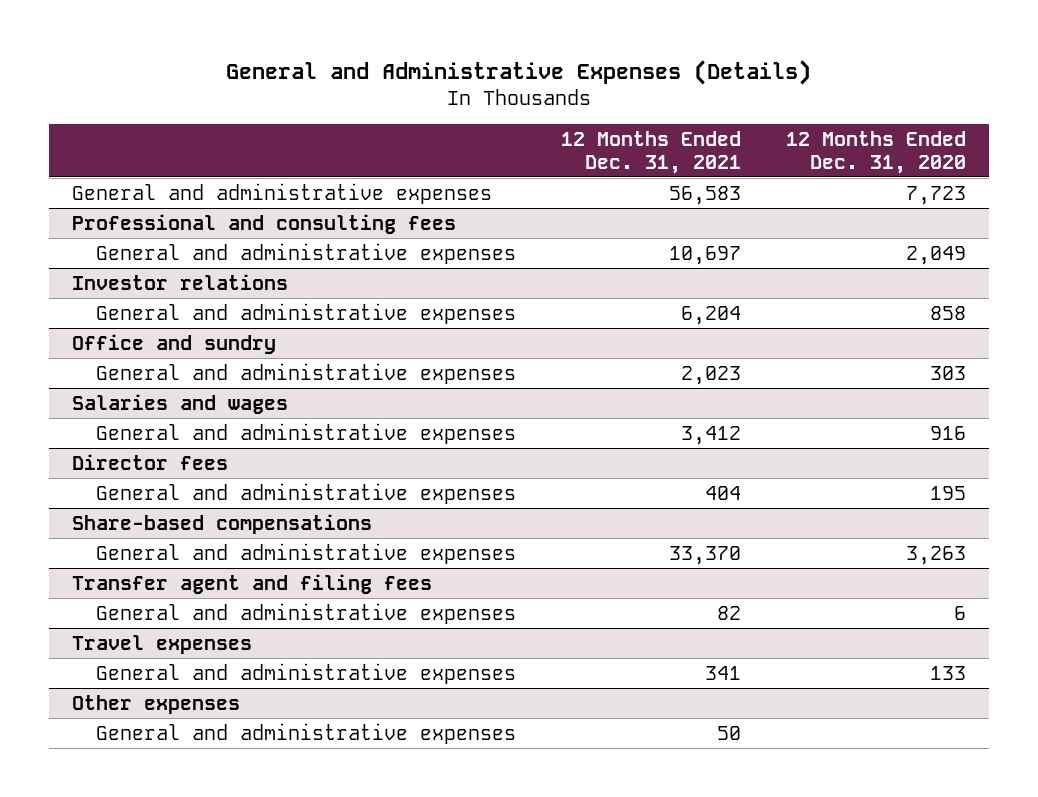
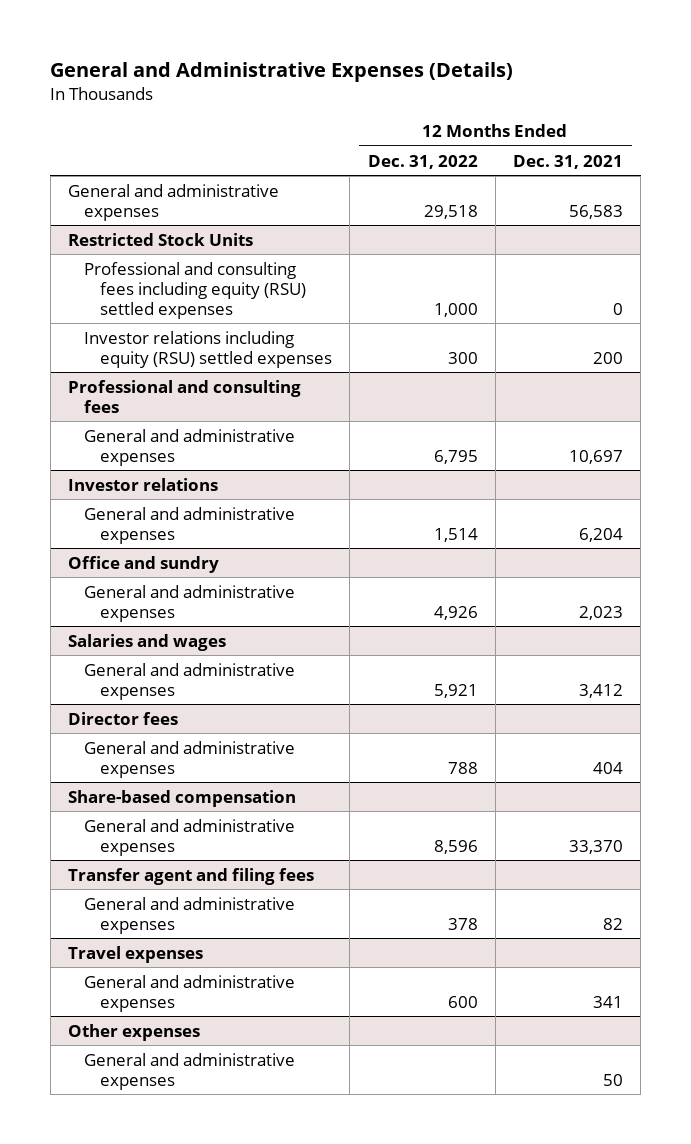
[786,130,967,174] 12 Months Ended Dec. 31, 2020 -> none
none -> [367,154,478,169] Dec. 31, 2022
none -> [67,232,253,246] Restricted Stock Units
none -> [83,261,306,319] Professional and consulting fees including equity (RSU) settled expenses
none -> [83,330,332,368] Investor relations including equity (RSU) settled expenses
[71,513,372,534] Share-based compensations -> [67,789,296,807] Share-based compensation

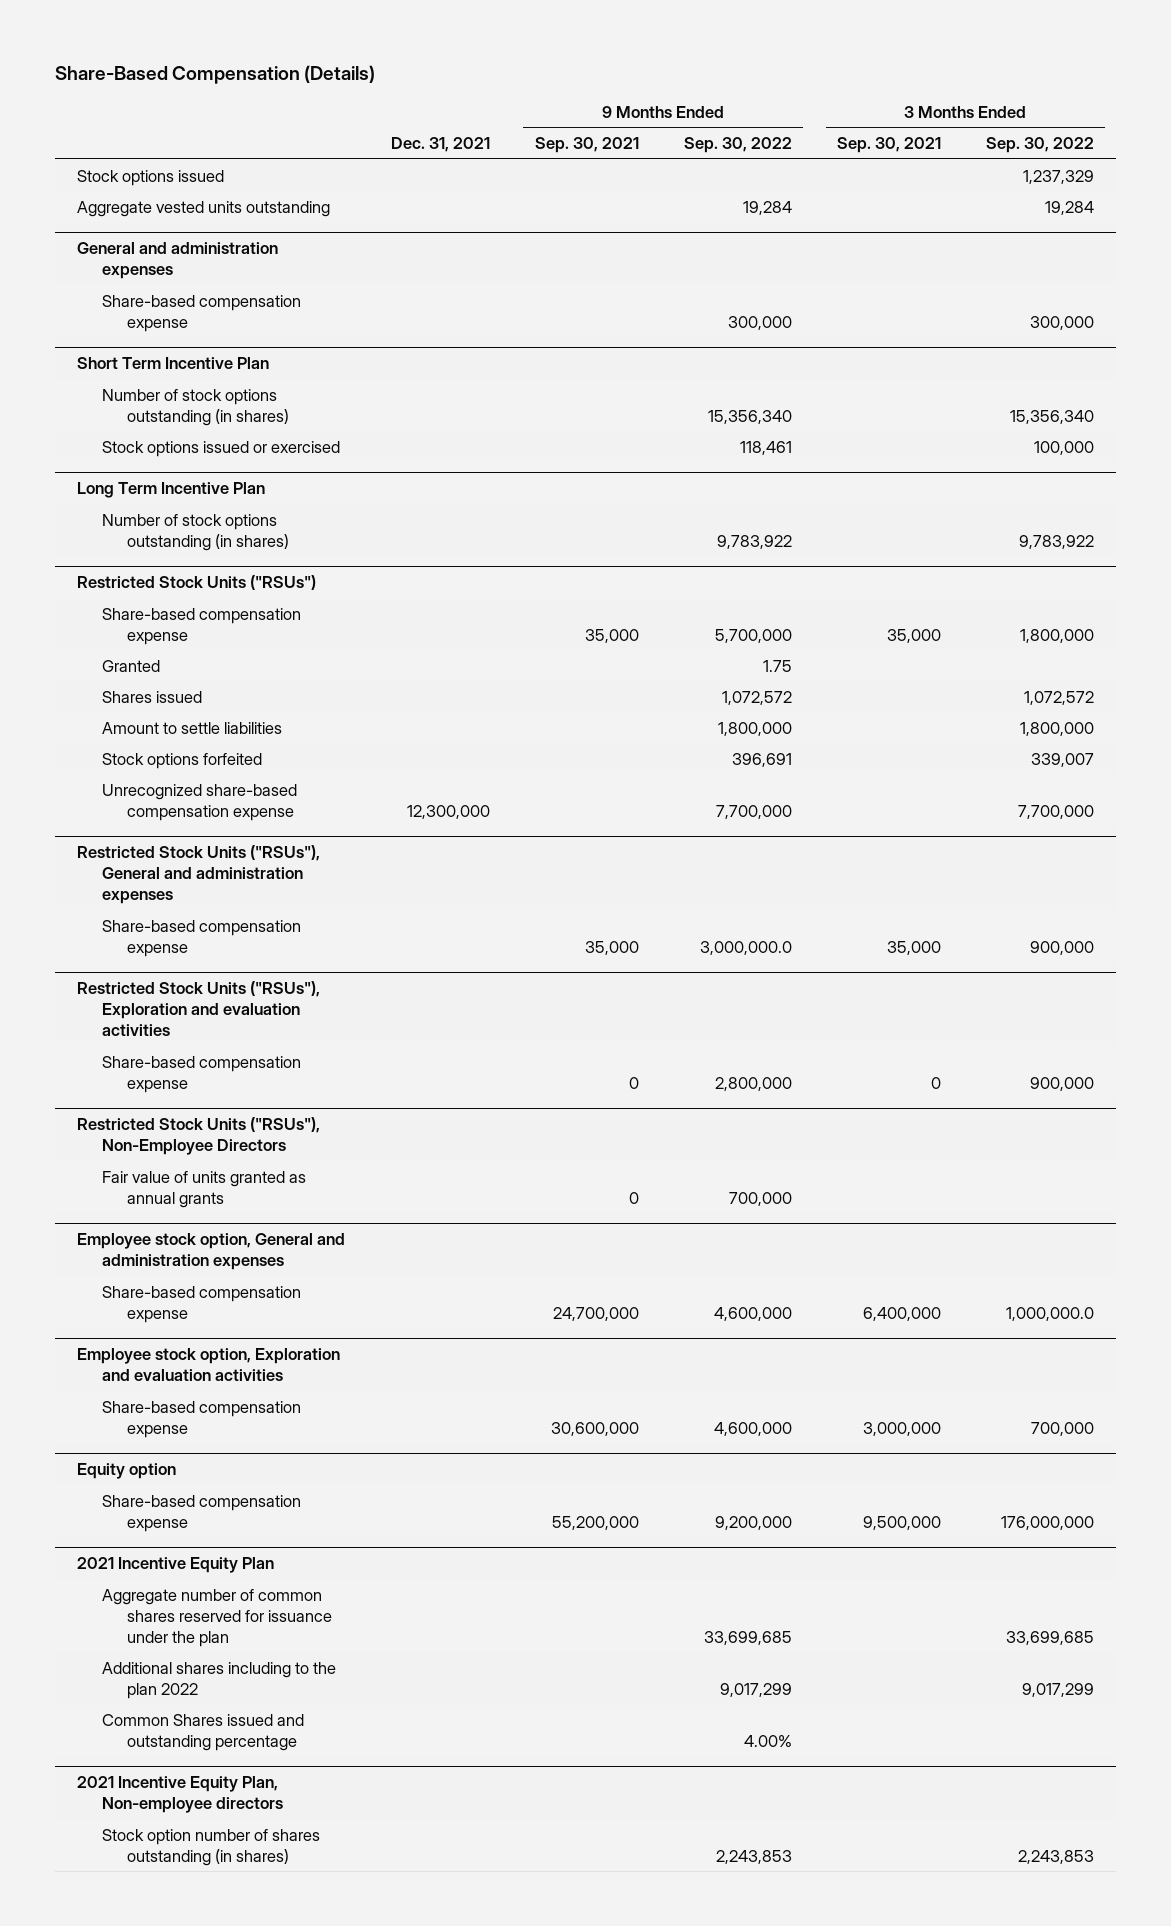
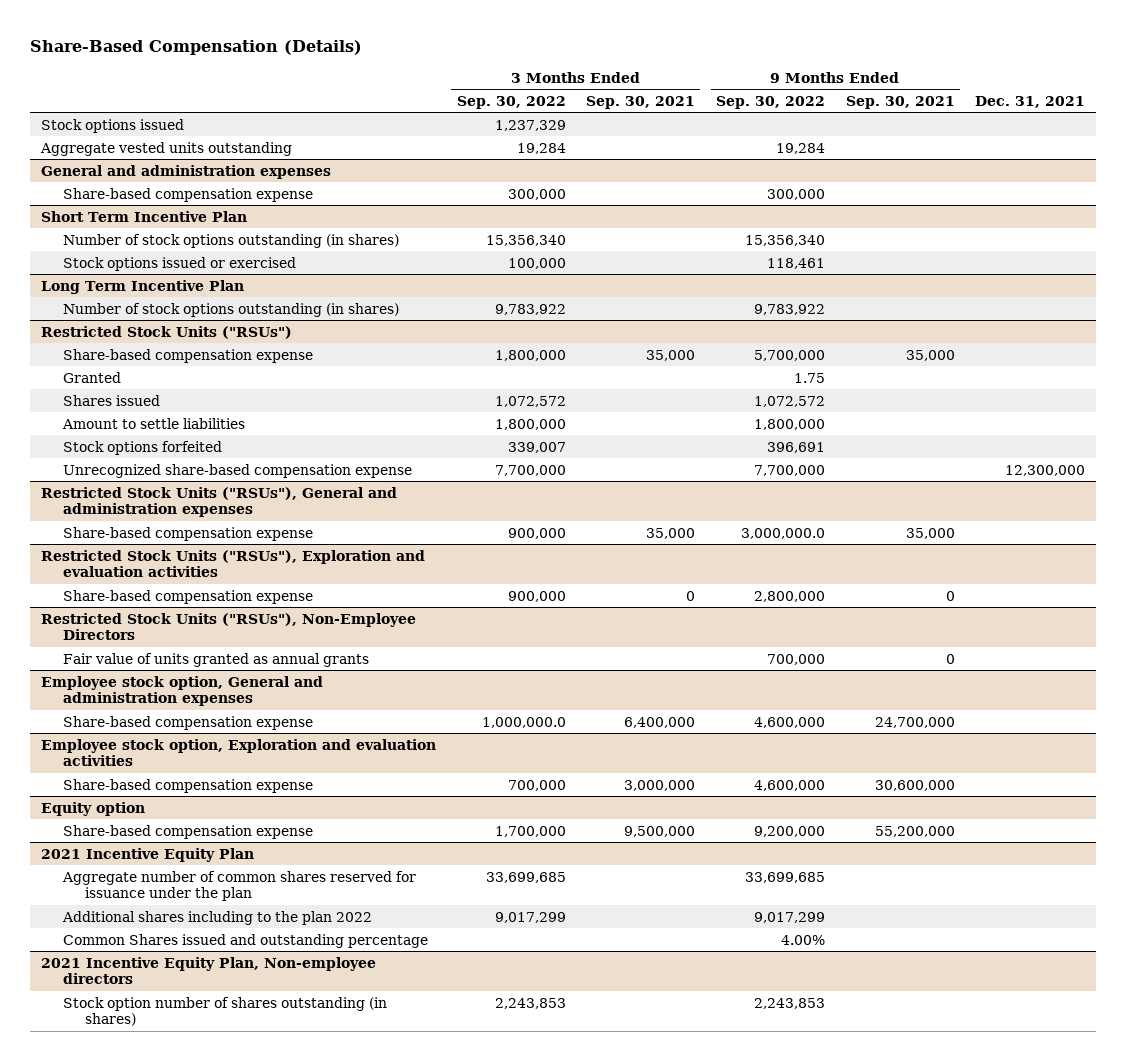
[1000,1515,1094,1530] 176,000,000 -> [494,825,566,837] 1,700,000

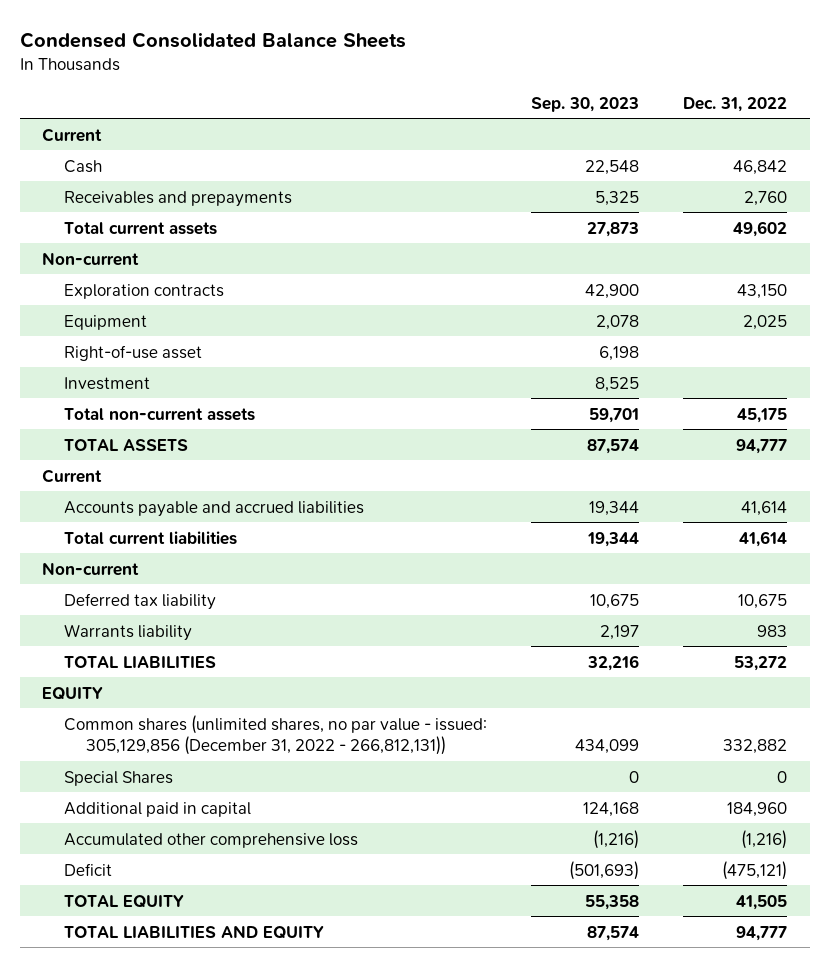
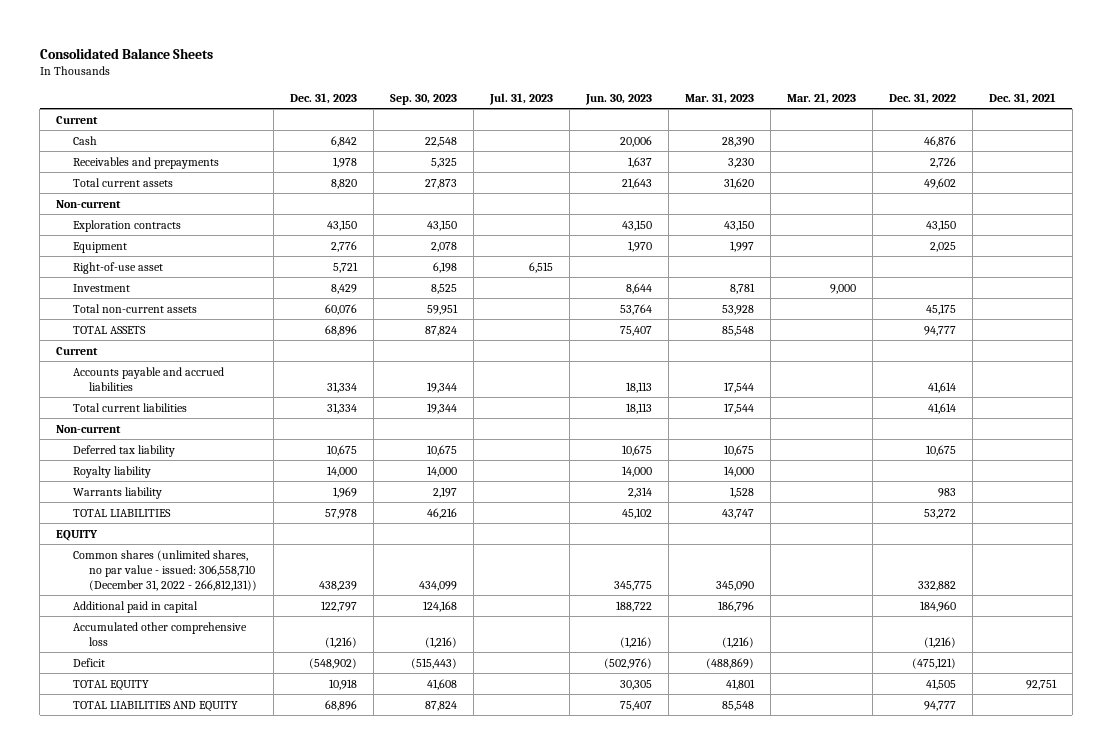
[19,31,406,48] Condensed Consolidated Balance Sheets -> [39,47,213,59] Consolidated Balance Sheets
none -> [290,92,358,104] Dec. 31, 2023
none -> [489,92,554,105] Jul. 31, 2023
none -> [585,93,653,105] Jun. 30, 2023
none -> [684,92,754,104] Mar. 31, 2023
none -> [786,92,856,104] Mar. 21, 2023
none -> [988,92,1056,104] Dec. 31, 2021
[733,159,788,175] 46,842 -> [923,135,956,147] 46,876
[744,190,788,206] 2,760 -> [929,156,956,168] 2,726
[585,283,640,299] 42,900 -> [427,219,458,231] 43,150
[589,407,640,423] 59,701 -> [427,303,459,315] 59,951
[587,438,640,454] 87,574 -> [425,325,458,336] 87,824
none -> [72,465,151,478] Royalty liability
[587,654,640,671] 32,216 -> [427,507,458,519] 46,216
[63,770,173,786] Special Shares -> none
[63,714,487,755] Common shares (unlimited shares, no par value - issued: 305,129,856 (December 31, 2022 - 266,812,131)) -> [72,549,258,591] Common shares (unlimited shares, no par value - issued: 306,558,710 (December 31, 2022 - 266,812,131))
[569,860,640,880] (501,693) -> [411,657,458,669] (515,443)
[585,894,640,910] 55,358 -> [427,678,458,690] 41,608
[587,925,640,941] 87,574 -> [425,700,458,711] 87,824

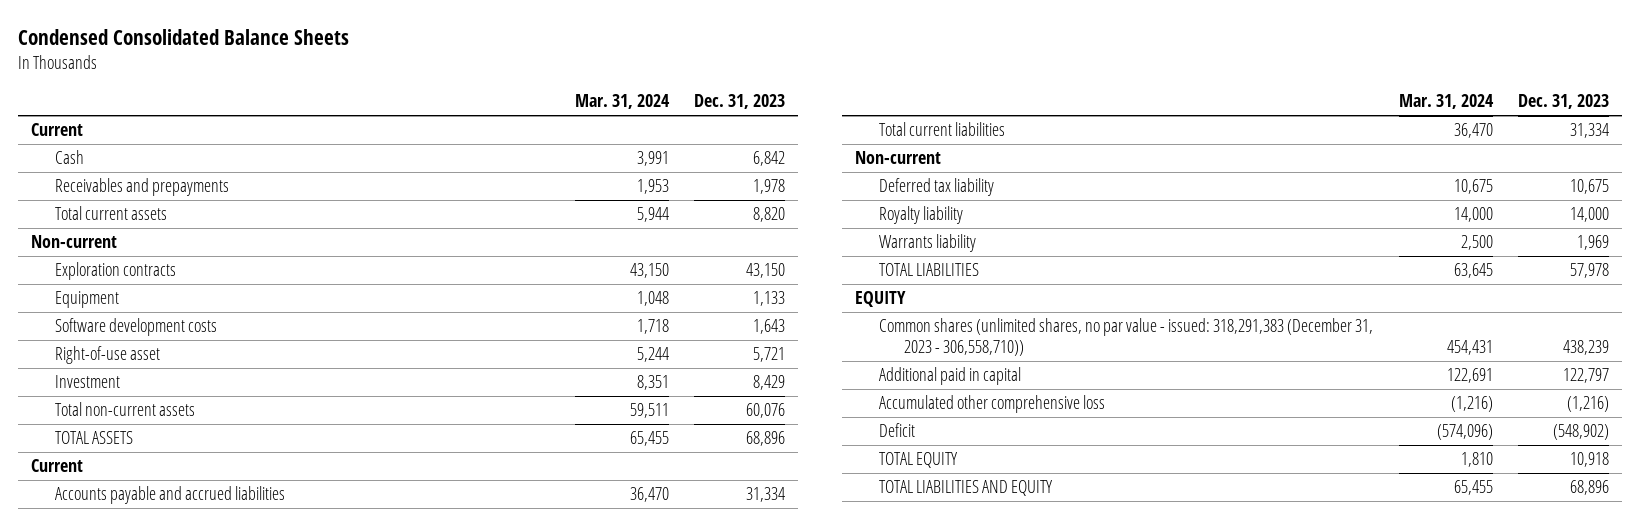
[39,47,213,59] Consolidated Balance Sheets -> [17,29,349,46] Condensed Consolidated Balance Sheets
[390,93,458,105] Sep. 30, 2023 -> none
[489,92,554,105] Jul. 31, 2023 -> none
[585,93,653,105] Jun. 30, 2023 -> none
[684,92,754,104] Mar. 31, 2023 -> none
[786,92,856,104] Mar. 21, 2023 -> none
[888,92,956,104] Dec. 31, 2022 -> none
[988,92,1056,104] Dec. 31, 2021 -> none
none -> [574,94,670,110] Mar. 31, 2024
[331,240,358,252] 2,776 -> [753,291,786,307] 1,133
none -> [54,318,217,337] Software development costs
[72,549,258,591] Common shares (unlimited shares, no par value - issued: 306,558,710 (December 31, 2022 - 266,812,131)) -> [879,318,1374,356] Common shares (unlimited shares, no par value - issued: 318,291,383 (December 31, 2023 - 306,558,710))

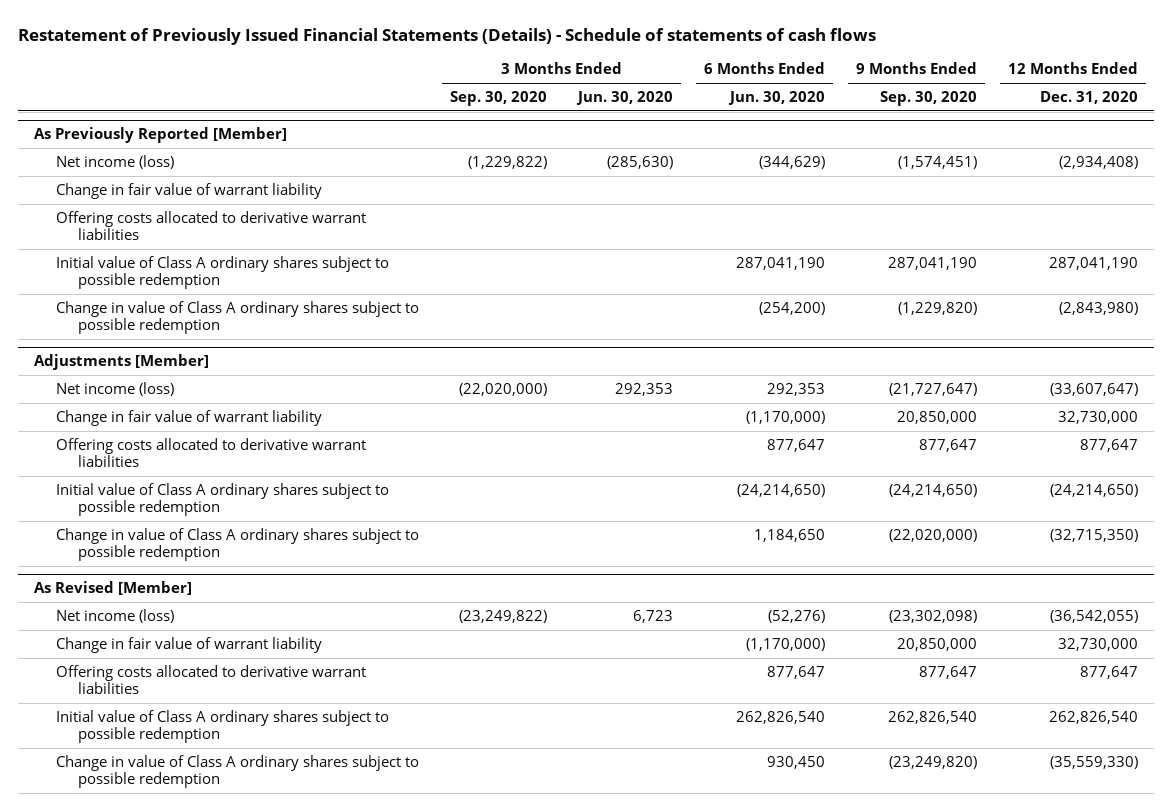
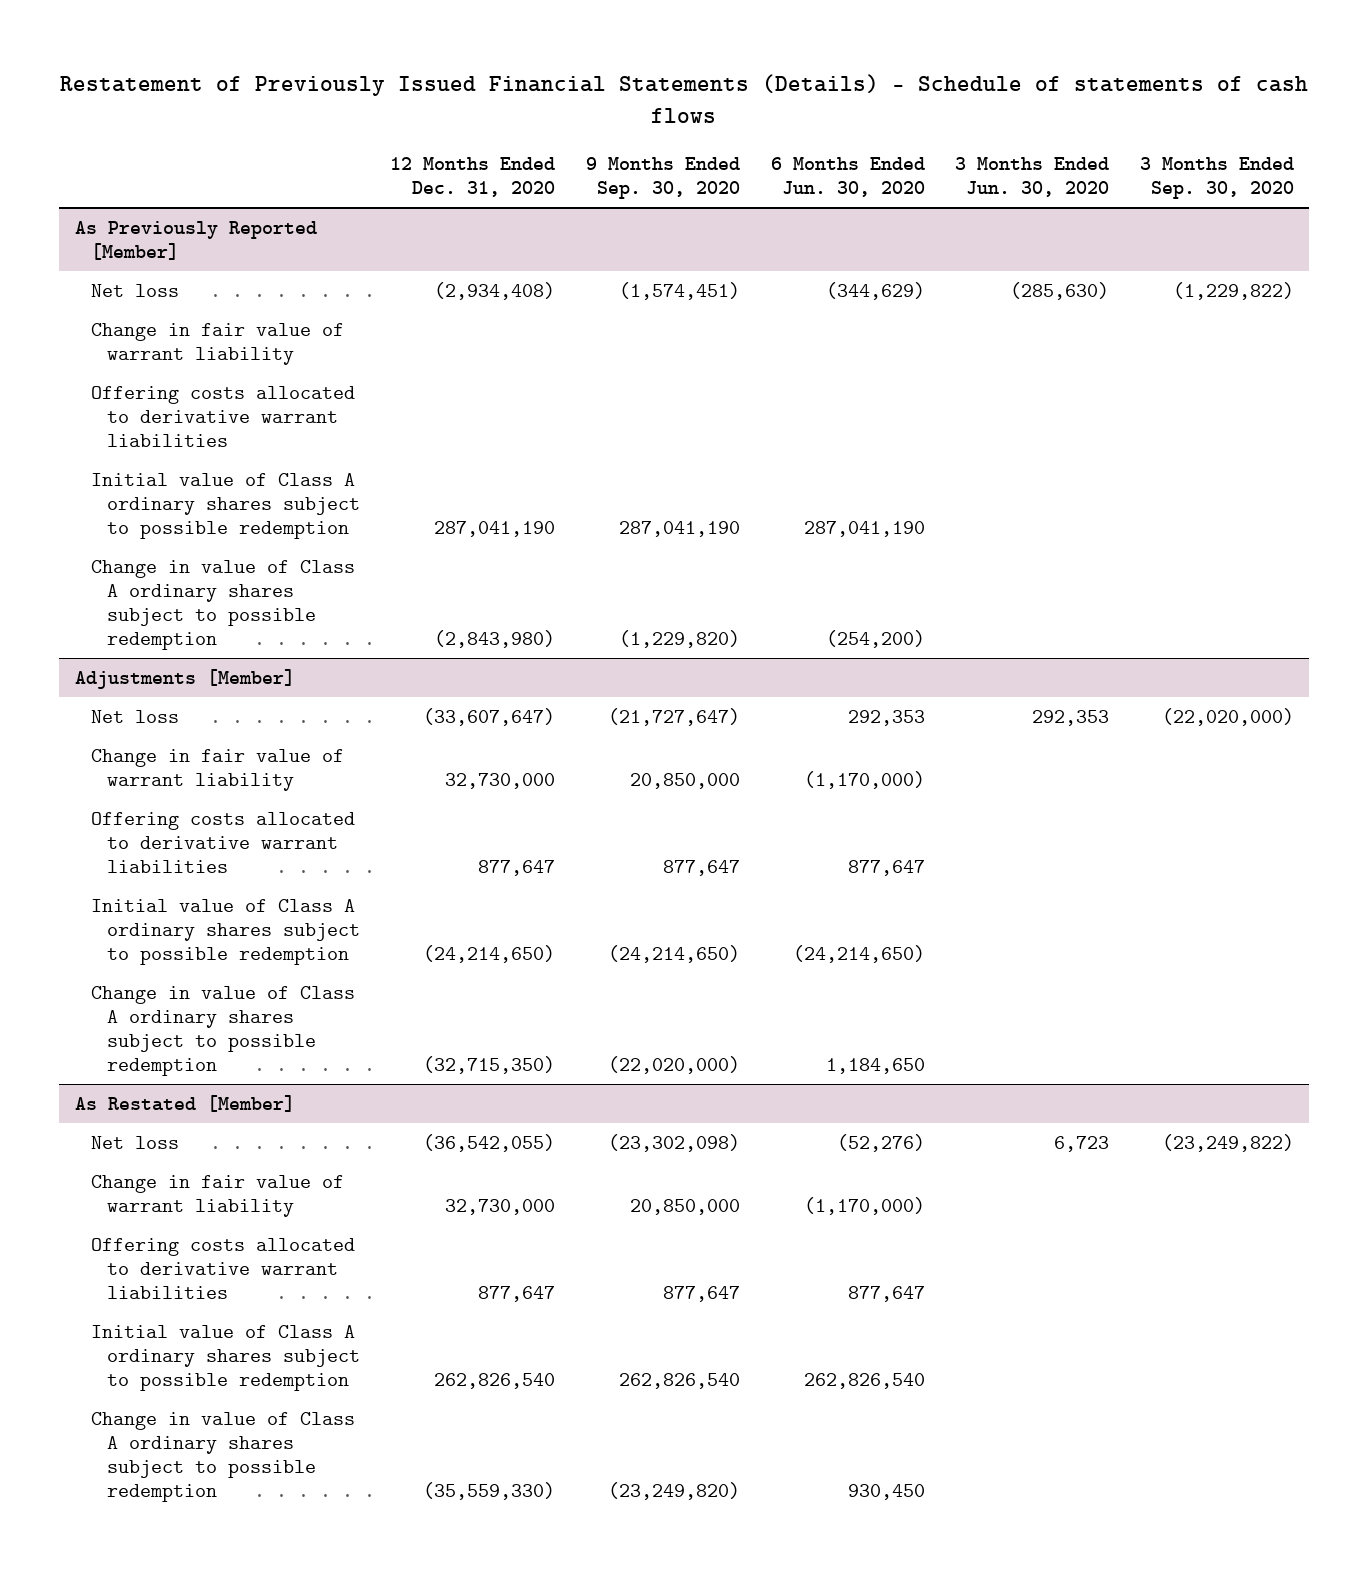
[55,154,174,169] Net income (loss) -> [90,284,179,298] Net loss
[55,381,174,396] Net income (loss) -> [90,710,179,724] Net loss
[34,581,193,596] As Revised [Member] -> [74,1095,295,1113] As Restated [Member]
[55,608,174,623] Net income (loss) -> [90,1136,179,1150] Net loss

